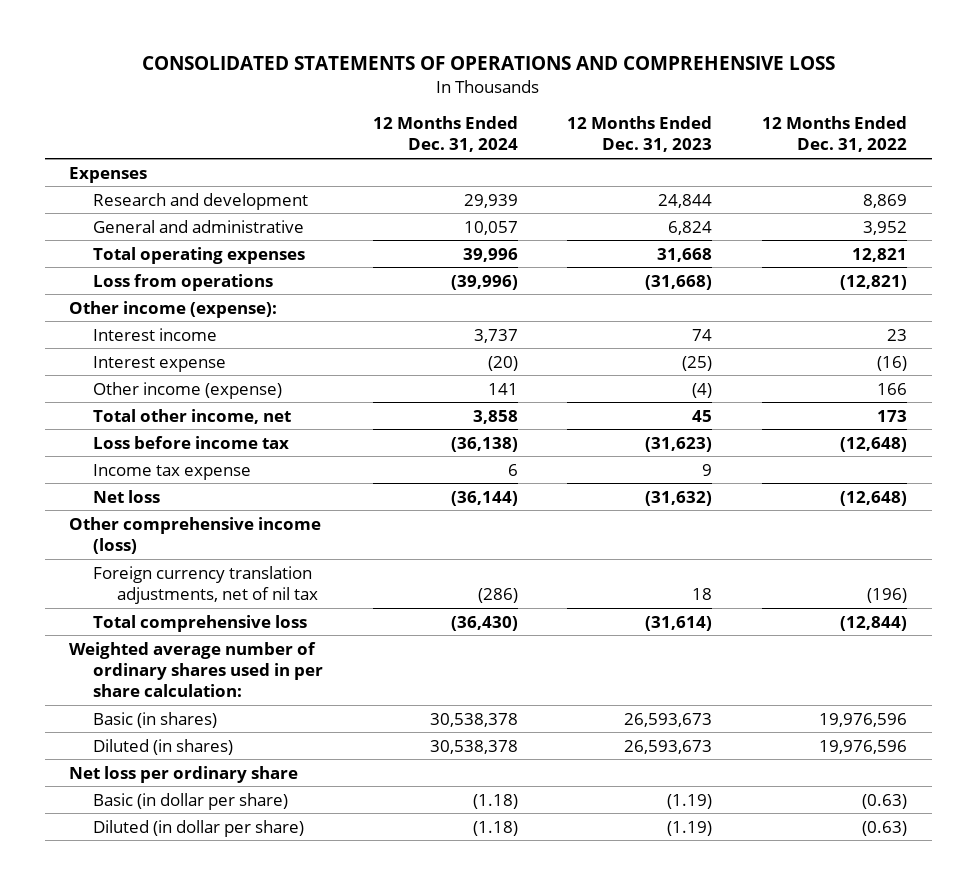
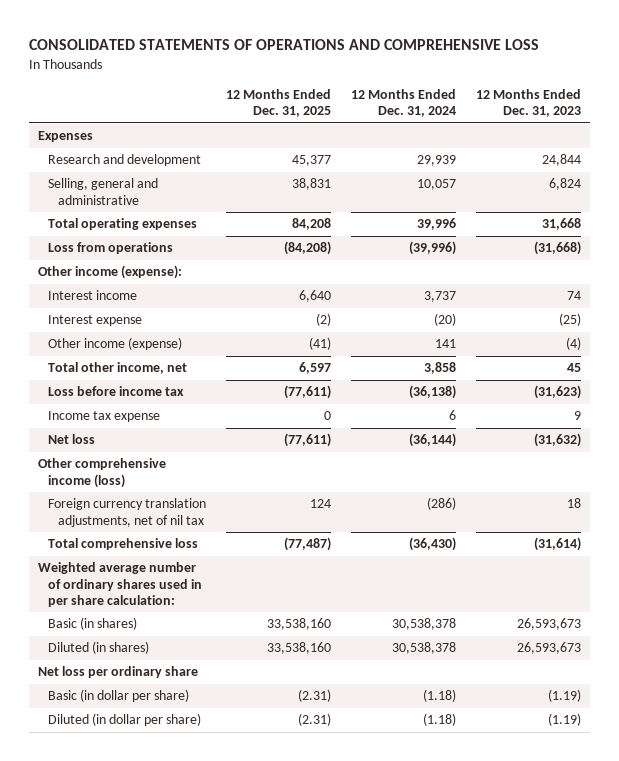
[762,116,908,153] 12 Months Ended Dec. 31, 2022 -> none
none -> [226,88,332,118] 12 Months Ended Dec. 31, 2025
[93,219,305,233] General and administrative -> [48,178,159,205] Selling, general and administrative

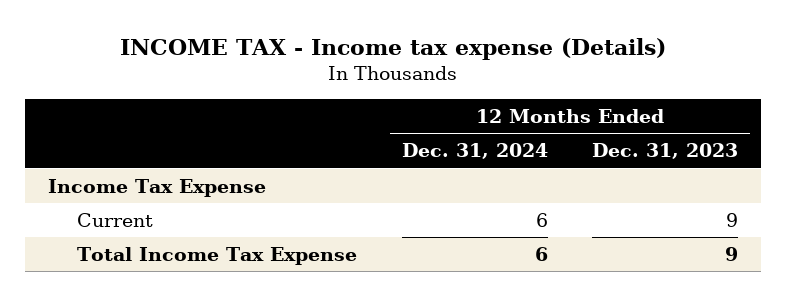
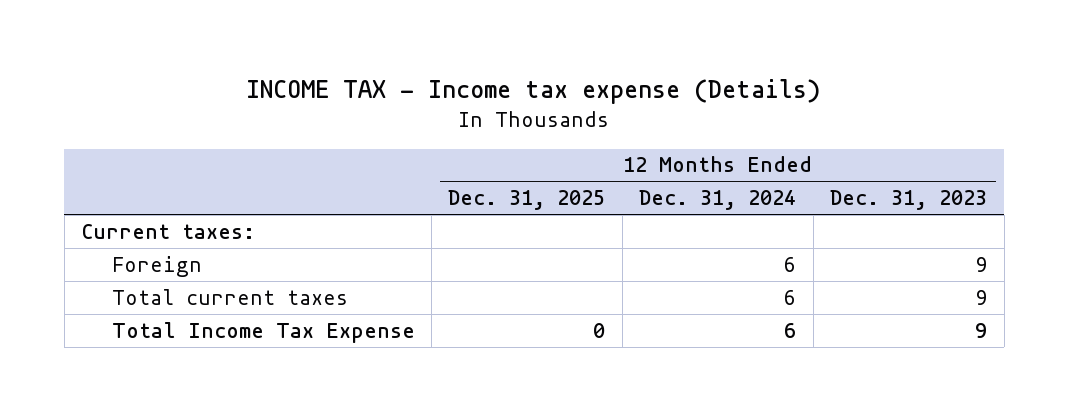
none -> [448,190,606,211] Dec. 31, 2025
[47,179,266,198] Income Tax Expense -> [81,223,256,239] Current taxes:
none -> [111,255,202,277] Foreign
[76,213,153,228] Current -> [111,288,348,305] Total current taxes

